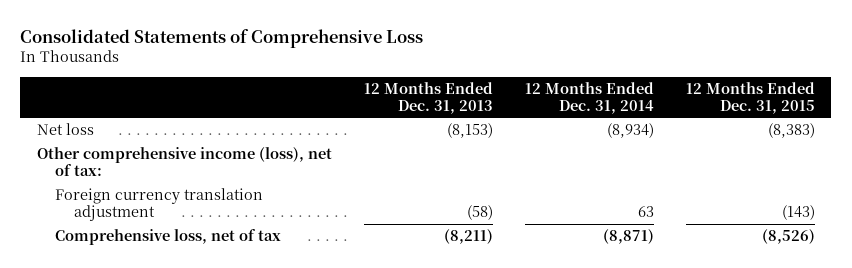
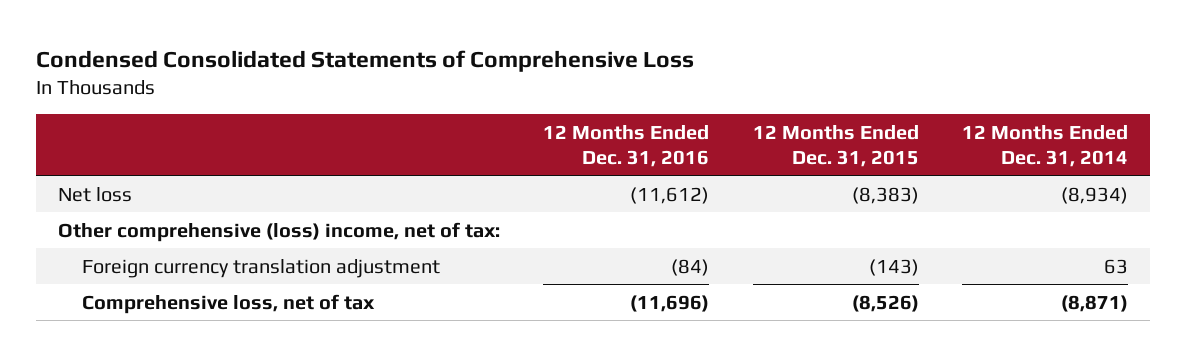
[20,28,424,48] Consolidated Statements of Comprehensive Loss -> [36,50,695,73] Condensed Consolidated Statements of Comprehensive Loss
[363,81,493,114] 12 Months Ended Dec. 31, 2013 -> none
none -> [543,124,710,167] 12 Months Ended Dec. 31, 2016
[36,147,332,177] Other comprehensive income (loss), net of tax: -> [57,221,500,242] Other comprehensive (loss) income, net of tax:

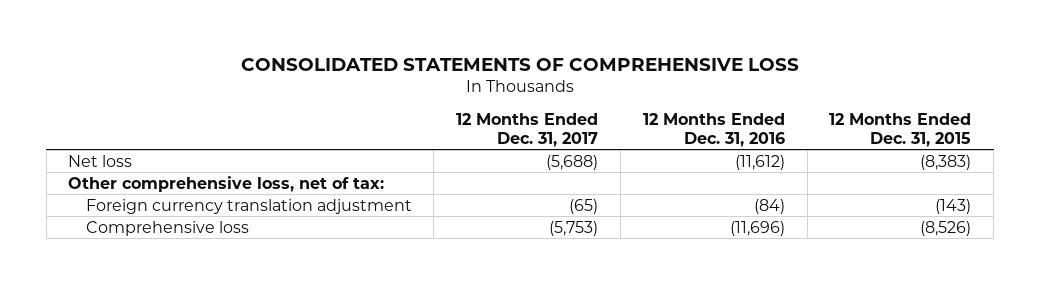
[36,50,695,73] Condensed Consolidated Statements of Comprehensive Loss -> [240,57,799,71] CONSOLIDATED STATEMENTS OF COMPREHENSIVE LOSS
[962,124,1129,167] 12 Months Ended Dec. 31, 2014 -> none
none -> [456,113,599,147] 12 Months Ended Dec. 31, 2017
[57,221,500,242] Other comprehensive (loss) income, net of tax: -> [68,175,385,192] Other comprehensive loss, net of tax:
[82,293,376,314] Comprehensive loss, net of tax -> [85,220,249,236] Comprehensive loss

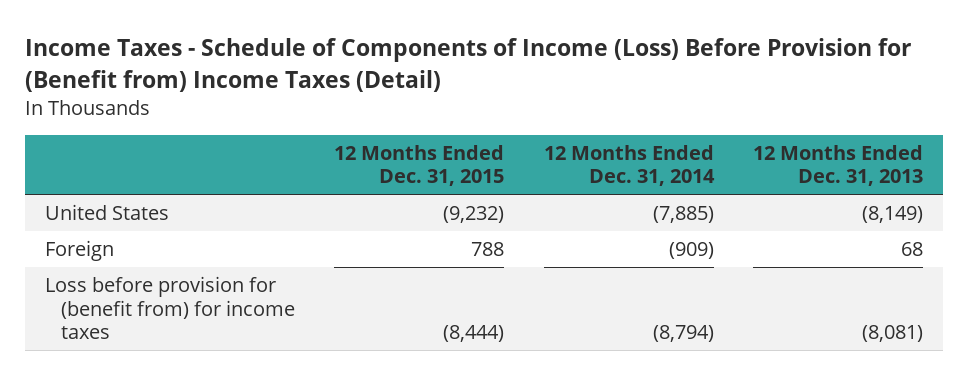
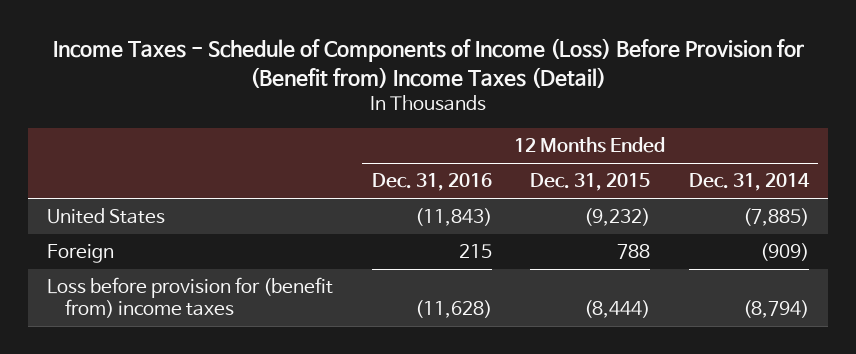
[753,145,924,187] 12 Months Ended Dec. 31, 2013 -> none
none -> [371,173,492,192] Dec. 31, 2016
[44,276,295,339] Loss before provision for (benefit from) for income taxes -> [47,277,334,319] Loss before provision for (benefit from) income taxes

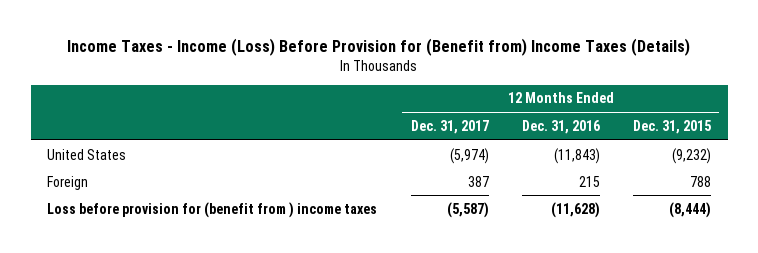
[52,38,804,88] Income Taxes - Schedule of Components of Income (Loss) Before Provision for (Benefit from) Income Taxes (Detail) -> [67,38,691,57] Income Taxes - Income (Loss) Before Provision for (Benefit from) Income Taxes (Details)
[688,173,810,192] Dec. 31, 2014 -> none
none -> [410,119,489,134] Dec. 31, 2017
[47,277,334,319] Loss before provision for (benefit from) income taxes -> [47,201,378,218] Loss before provision for (benefit from ) income taxes

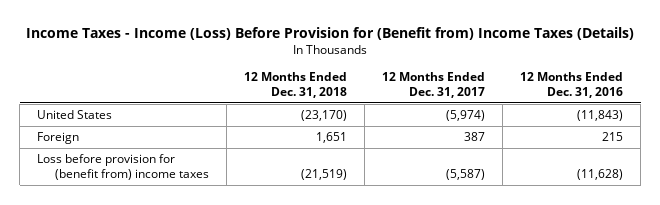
[633,119,712,134] Dec. 31, 2015 -> none
none -> [244,72,348,98] 12 Months Ended Dec. 31, 2018
[47,201,378,218] Loss before provision for (benefit from ) income taxes -> [37,154,210,180] Loss before provision for (benefit from) income taxes

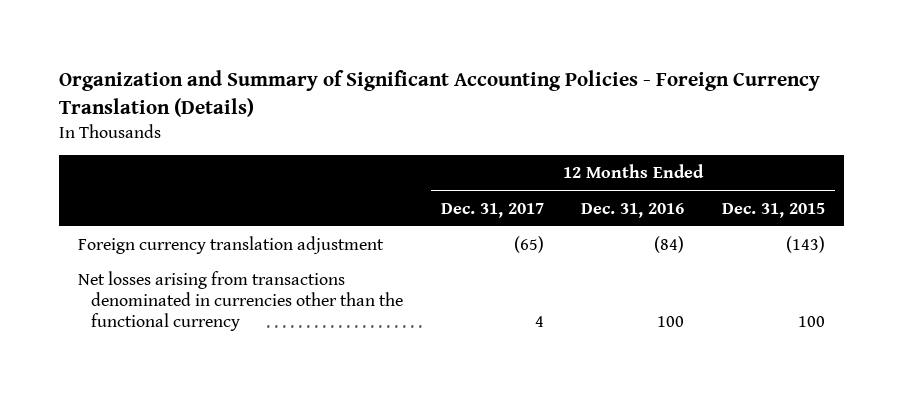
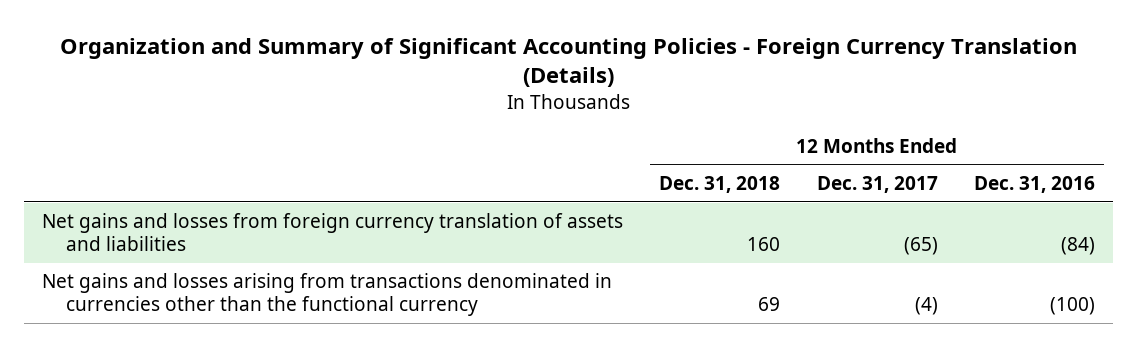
[722,202,826,218] Dec. 31, 2015 -> none
none -> [659,176,781,194] Dec. 31, 2018
[77,236,384,255] Foreign currency translation adjustment -> [42,213,624,252] Net gains and losses from foreign currency translation of assets and liabilities
[77,271,404,332] Net losses arising from transactions denominated in currencies other than the functional currency -> [42,273,613,317] Net gains and losses arising from transactions denominated in currencies other than the functional currency
[534,316,544,328] 4 -> [914,297,938,316] (4)
[657,316,685,328] 100 -> [1049,297,1095,316] (100)

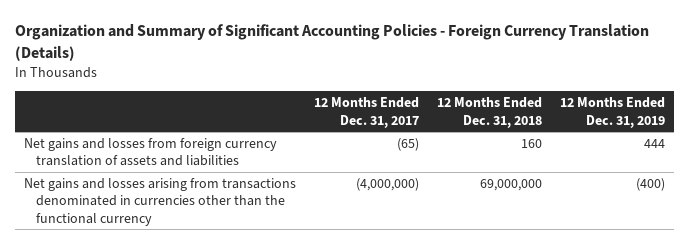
[973,176,1095,194] Dec. 31, 2016 -> none
none -> [560,97,666,128] 12 Months Ended Dec. 31, 2019
[758,297,781,312] 69 -> [479,178,542,191] 69,000,000
[914,297,938,316] (4) -> [355,177,419,191] (4,000,000)

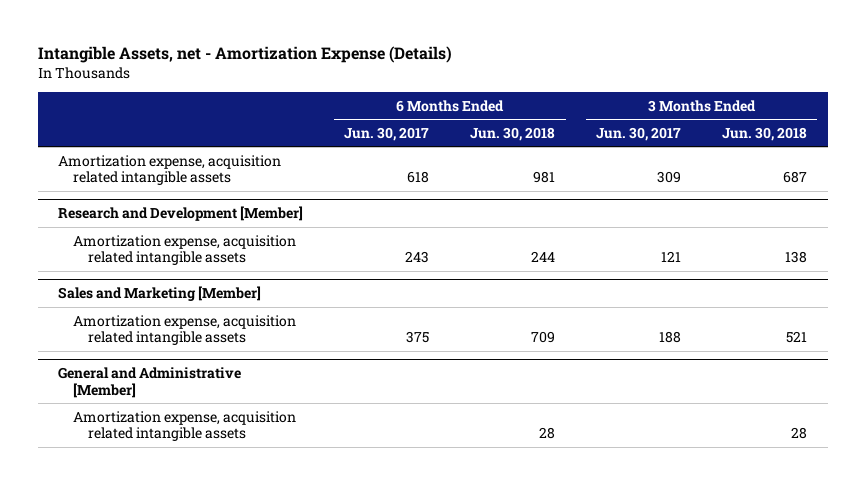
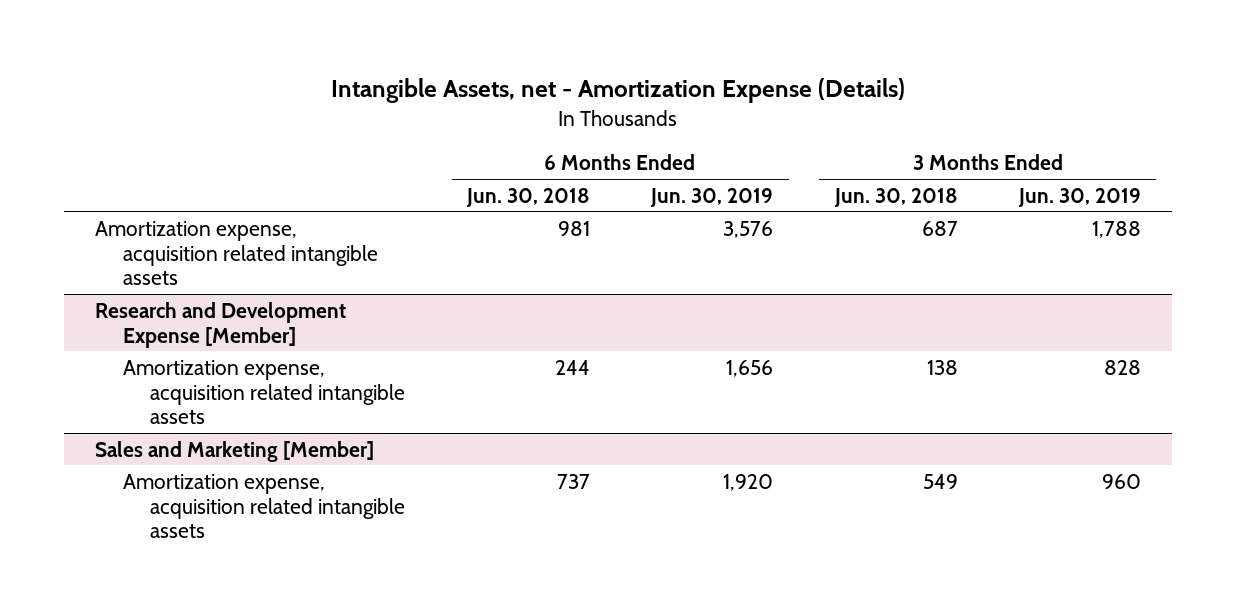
[344,126,430,141] Jun. 30, 2017 -> none
[596,126,682,141] Jun. 30, 2017 -> none
none -> [650,187,774,207] Jun. 30, 2019
none -> [1018,187,1142,207] Jun. 30, 2019
[58,206,304,222] Research and Development [Member] -> [95,301,347,348] Research and Development Expense [Member]
[58,367,242,398] General and Administrative [Member] -> none
[73,410,297,442] Amortization expense, acquisition related intangible assets -> none
[531,331,556,344] 709 -> [556,473,590,489] 737
[786,331,808,344] 521 -> [922,473,958,489] 549

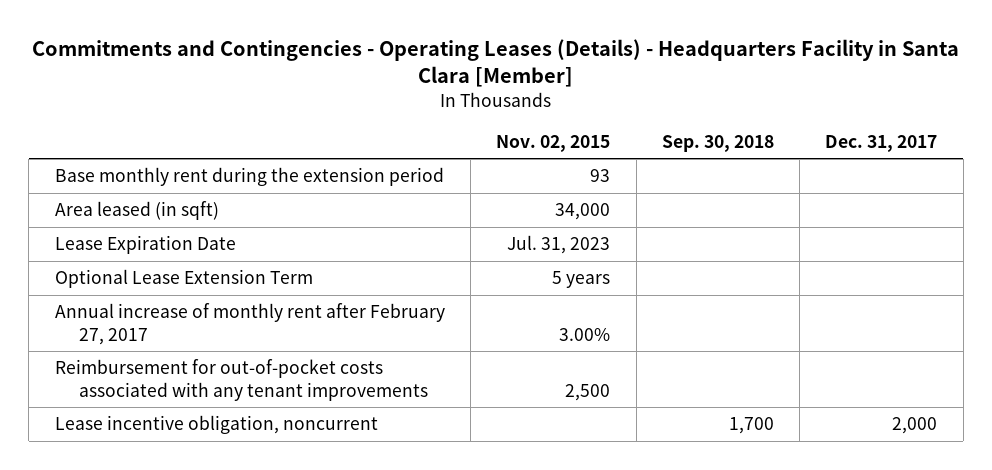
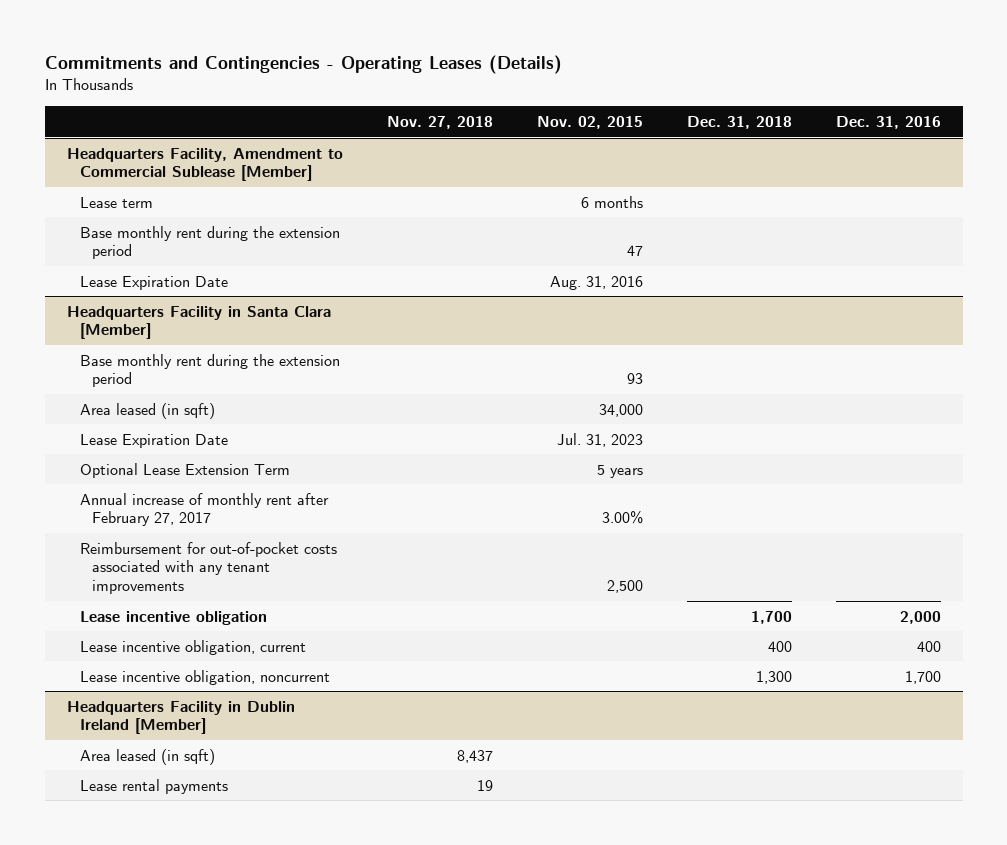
[32,38,960,88] Commitments and Contingencies - Operating Leases (Details) - Headquarters Facility in Santa Clara [Member] -> [44,55,562,75] Commitments and Contingencies - Operating Leases (Details)
[661,134,774,152] Sep. 30, 2018 -> none
[825,134,938,152] Dec. 31, 2017 -> none
none -> [386,115,493,129] Nov. 27, 2018
none -> [686,115,792,129] Dec. 31, 2018
none -> [835,115,941,129] Dec. 31, 2016
none -> [66,147,343,182] Headquarters Facility, Amendment to Commercial Sublease [Member]
none -> [79,196,153,208] Lease term
none -> [79,225,340,260] Base monthly rent during the extension period
none -> [79,275,228,290] Lease Expiration Date
none -> [66,305,331,340] Headquarters Facility in Santa Clara [Member]
none -> [79,610,267,625] Lease incentive obligation
none -> [79,639,306,655] Lease incentive obligation, current
none -> [66,700,295,735] Headquarters Facility in Dublin Ireland [Member]
none -> [79,748,215,765] Area leased (in sqft)
none -> [79,778,228,794] Lease rental payments

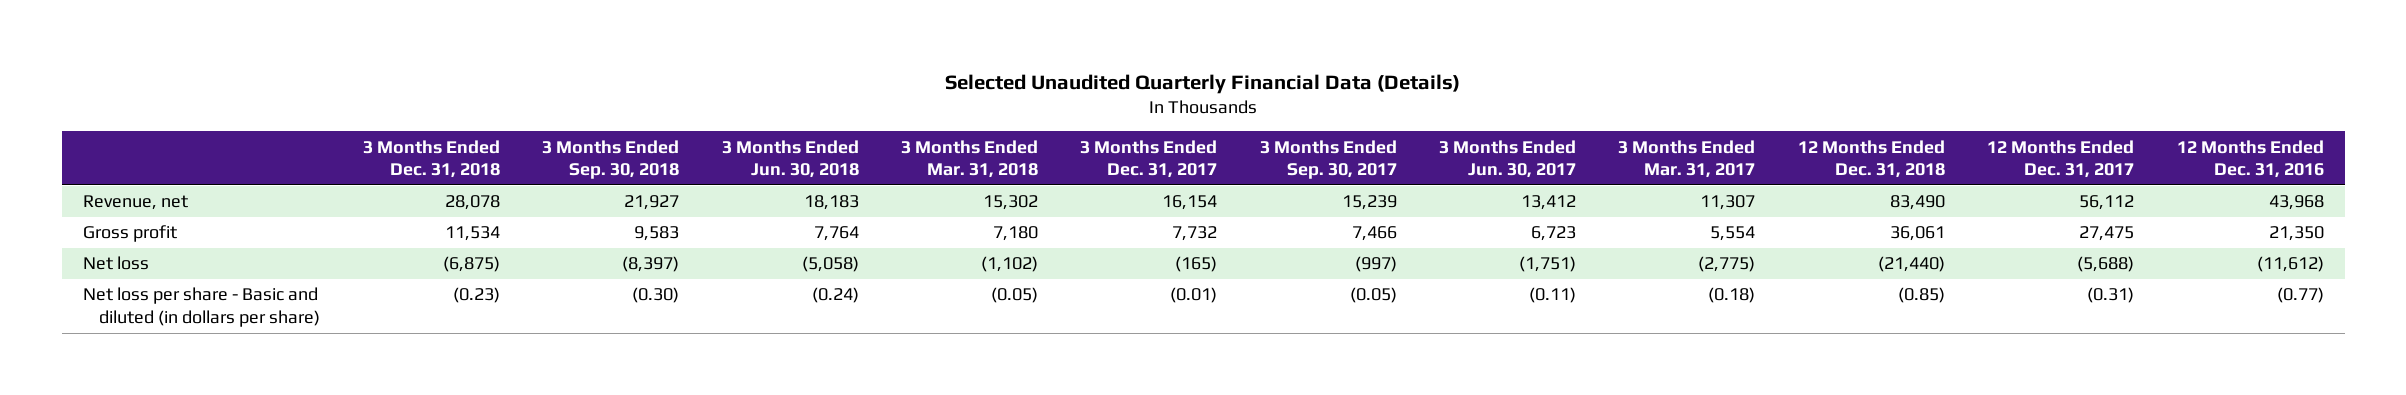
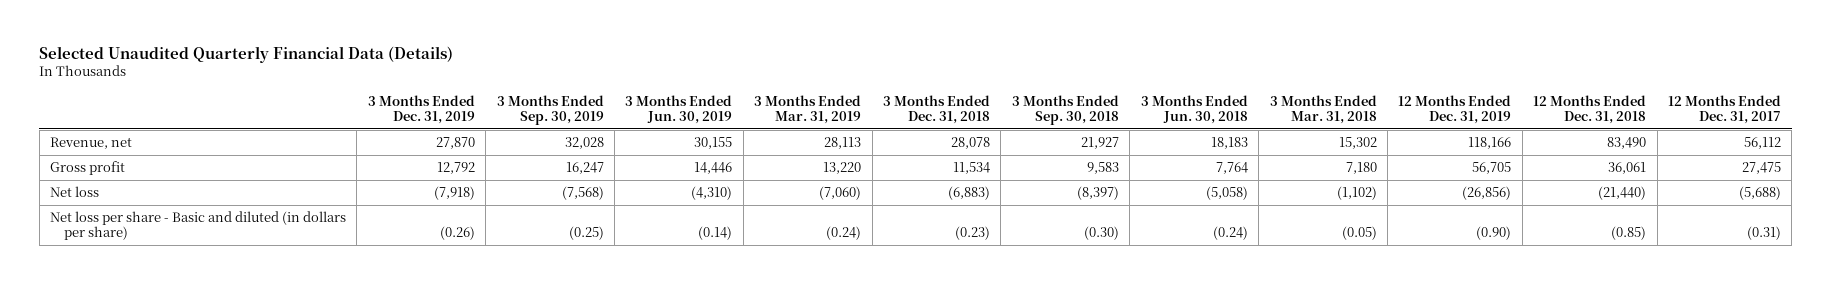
[1080,139,1218,178] 3 Months Ended Dec. 31, 2017 -> none
[1259,139,1397,179] 3 Months Ended Sep. 30, 2017 -> none
[1439,139,1577,178] 3 Months Ended Jun. 30, 2017 -> none
[1618,139,1756,178] 3 Months Ended Mar. 31, 2017 -> none
[2176,139,2324,178] 12 Months Ended Dec. 31, 2016 -> none
none -> [367,95,475,125] 3 Months Ended Dec. 31, 2019
none -> [496,95,604,126] 3 Months Ended Sep. 30, 2019
none -> [625,95,733,125] 3 Months Ended Jun. 30, 2019
none -> [754,95,862,125] 3 Months Ended Mar. 31, 2019
none -> [1398,95,1512,125] 12 Months Ended Dec. 31, 2019
[442,256,500,273] (6,875) -> [948,185,991,200] (6,883)

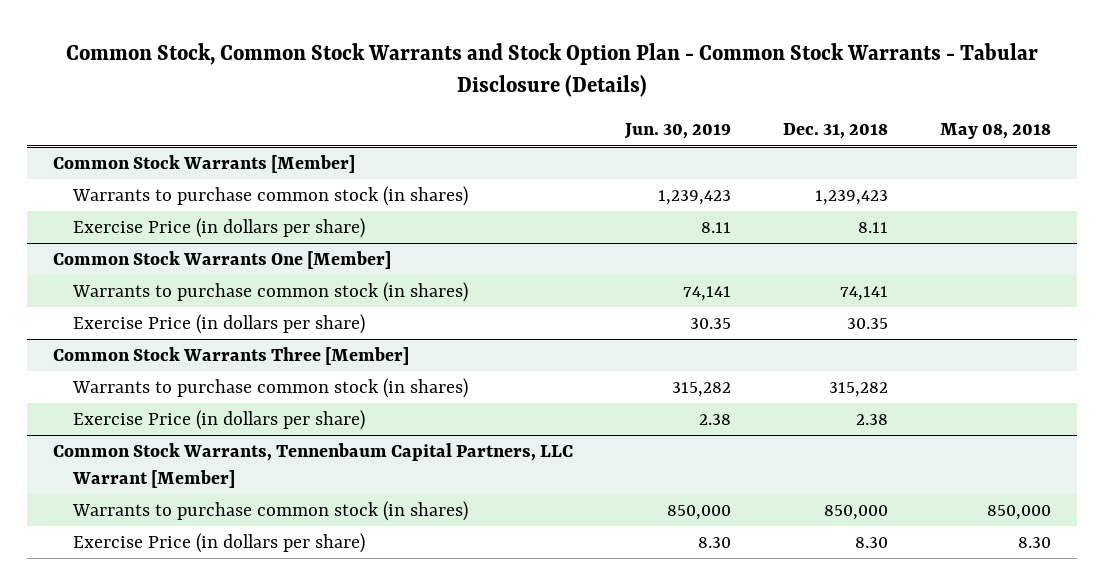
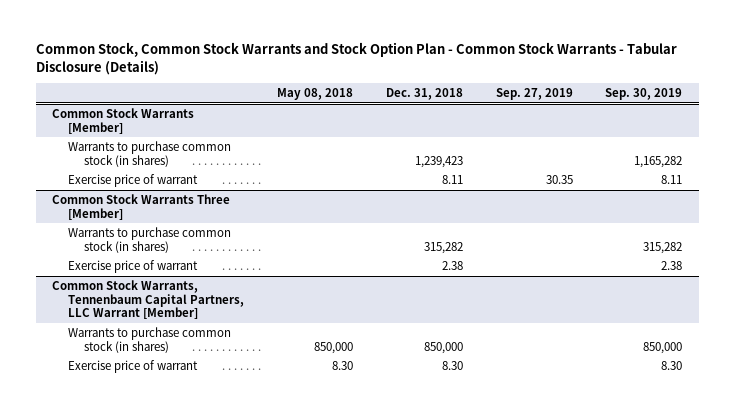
[623,123,731,140] Jun. 30, 2019 -> none
none -> [495,88,573,101] Sep. 27, 2019
none -> [605,88,683,101] Sep. 30, 2019
[52,251,391,270] Common Stock Warrants One [Member] -> none
[71,282,468,303] Warrants to purchase common stock (in shares) -> none
[72,314,365,335] Exercise Price (in dollars per share) -> none
[72,218,365,239] Exercise Price (in dollars per share) -> [68,174,199,188] Exercise price of warrant
[72,410,365,431] Exercise Price (in dollars per share) -> [68,260,199,274] Exercise price of warrant
[72,533,365,554] Exercise Price (in dollars per share) -> [68,360,199,374] Exercise price of warrant

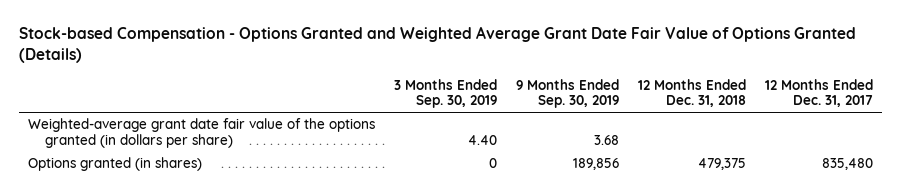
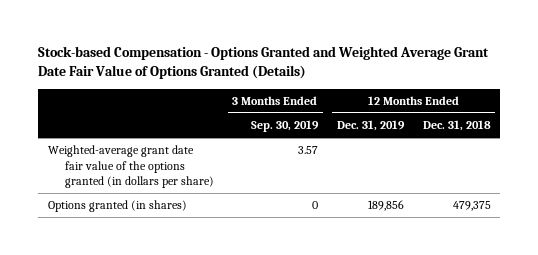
[516,78,620,109] 9 Months Ended Sep. 30, 2019 -> none
[764,78,873,108] 12 Months Ended Dec. 31, 2017 -> none
none -> [336,120,405,132] Dec. 31, 2019
[468,134,498,145] 4.40 -> [297,146,318,155] 3.57

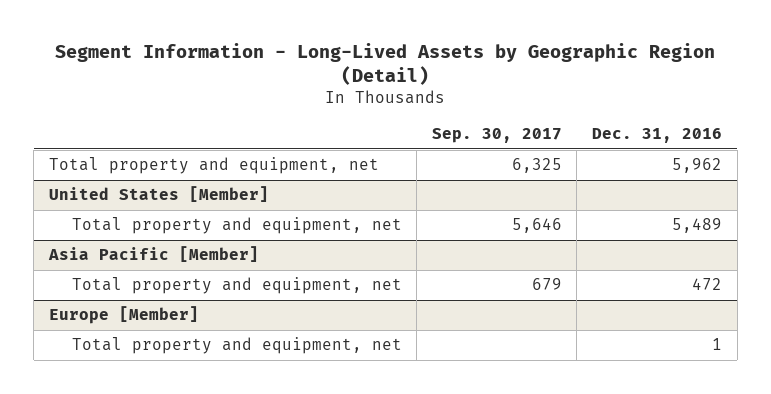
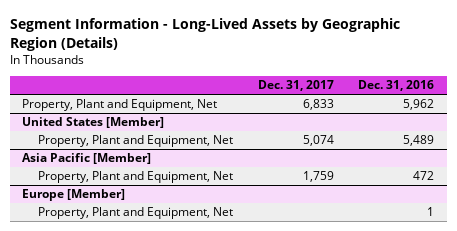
[55,42,716,86] Segment Information - Long-Lived Assets by Geographic Region (Detail) -> [9,17,400,51] Segment Information - Long-Lived Assets by Geographic Region (Details)
[431,128,562,144] Sep. 30, 2017 -> none
none -> [257,80,334,92] Dec. 31, 2017
[48,157,379,175] Total property and equipment, net -> [22,99,218,112] Property, Plant and Equipment, Net
[71,217,402,235] Total property and equipment, net -> [37,135,233,148] Property, Plant and Equipment, Net
[71,277,402,295] Total property and equipment, net -> [37,171,233,184] Property, Plant and Equipment, Net
[71,337,402,355] Total property and equipment, net -> [37,207,233,220] Property, Plant and Equipment, Net

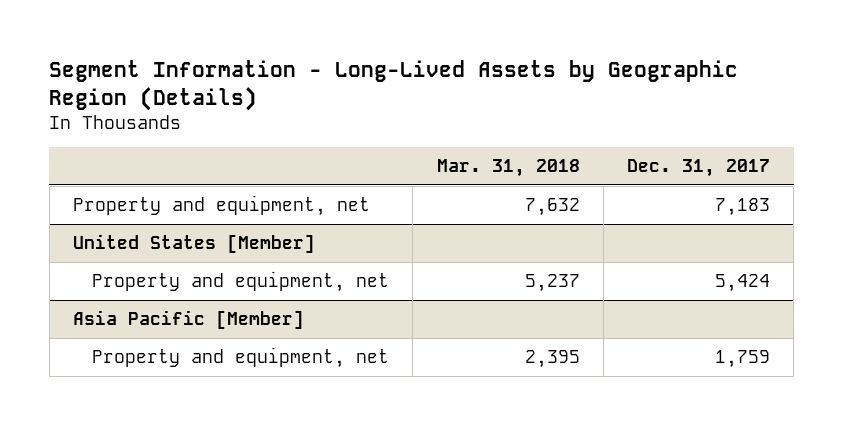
[358,80,435,92] Dec. 31, 2016 -> none
none -> [436,159,580,178] Mar. 31, 2018
[22,99,218,112] Property, Plant and Equipment, Net -> [72,195,370,217] Property and equipment, net
[302,99,334,111] 6,833 -> [715,198,771,217] 7,183
[37,135,233,148] Property, Plant and Equipment, Net -> [92,271,390,293] Property and equipment, net
[302,135,334,147] 5,074 -> [715,274,771,293] 5,424
[22,189,126,202] Europe [Member] -> none
[37,207,233,220] Property, Plant and Equipment, Net -> none
[37,171,233,184] Property, Plant and Equipment, Net -> [92,347,390,369] Property and equipment, net

